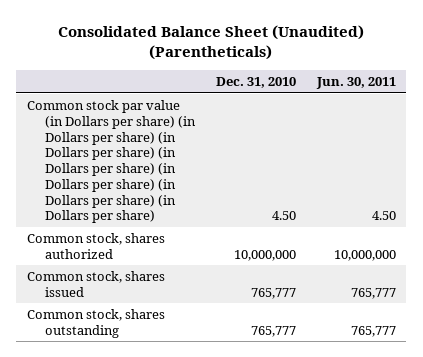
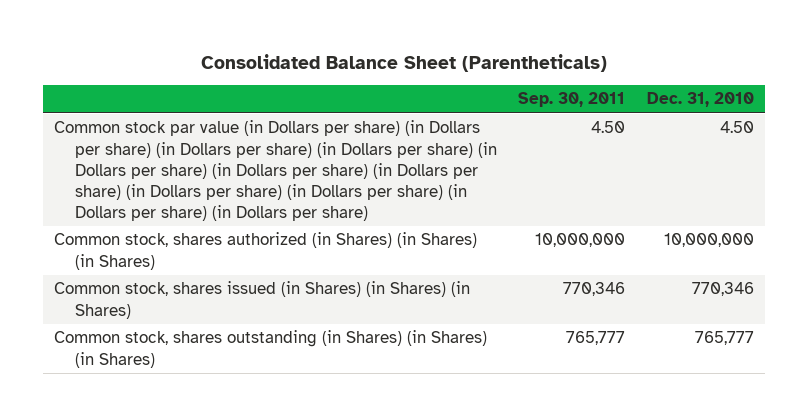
[58,24,365,61] Consolidated Balance Sheet (Unaudited) (Parentheticals) -> [201,53,608,72] Consolidated Balance Sheet (Parentheticals)
[315,77,396,90] Jun. 30, 2011 -> none
none -> [518,92,626,108] Sep. 30, 2011
[26,99,197,224] Common stock par value (in Dollars per share) (in Dollars per share) (in Dollars per share) (in Dollars per share) (in Dollars per share) (in Dollars per share) (in Dollars per share) -> [54,120,497,221] Common stock par value (in Dollars per share) (in Dollars per share) (in Dollars per share) (in Dollars per share) (in Dollars per share) (in Dollars per share) (in Dollars per share) (in Dollars per share) (in Dollars per share) (in Dollars per share) (in Dollars per share)
[26,232,165,259] Common stock, shares authorized -> [54,232,478,270] Common stock, shares authorized (in Shares) (in Shares) (in Shares)
[26,270,165,297] Common stock, shares issued -> [54,281,471,319] Common stock, shares issued (in Shares) (in Shares) (in Shares)
[251,287,297,299] 765,777 -> [692,282,755,297] 770,346
[26,308,165,338] Common stock, shares outstanding -> [54,330,488,368] Common stock, shares outstanding (in Shares) (in Shares) (in Shares)

